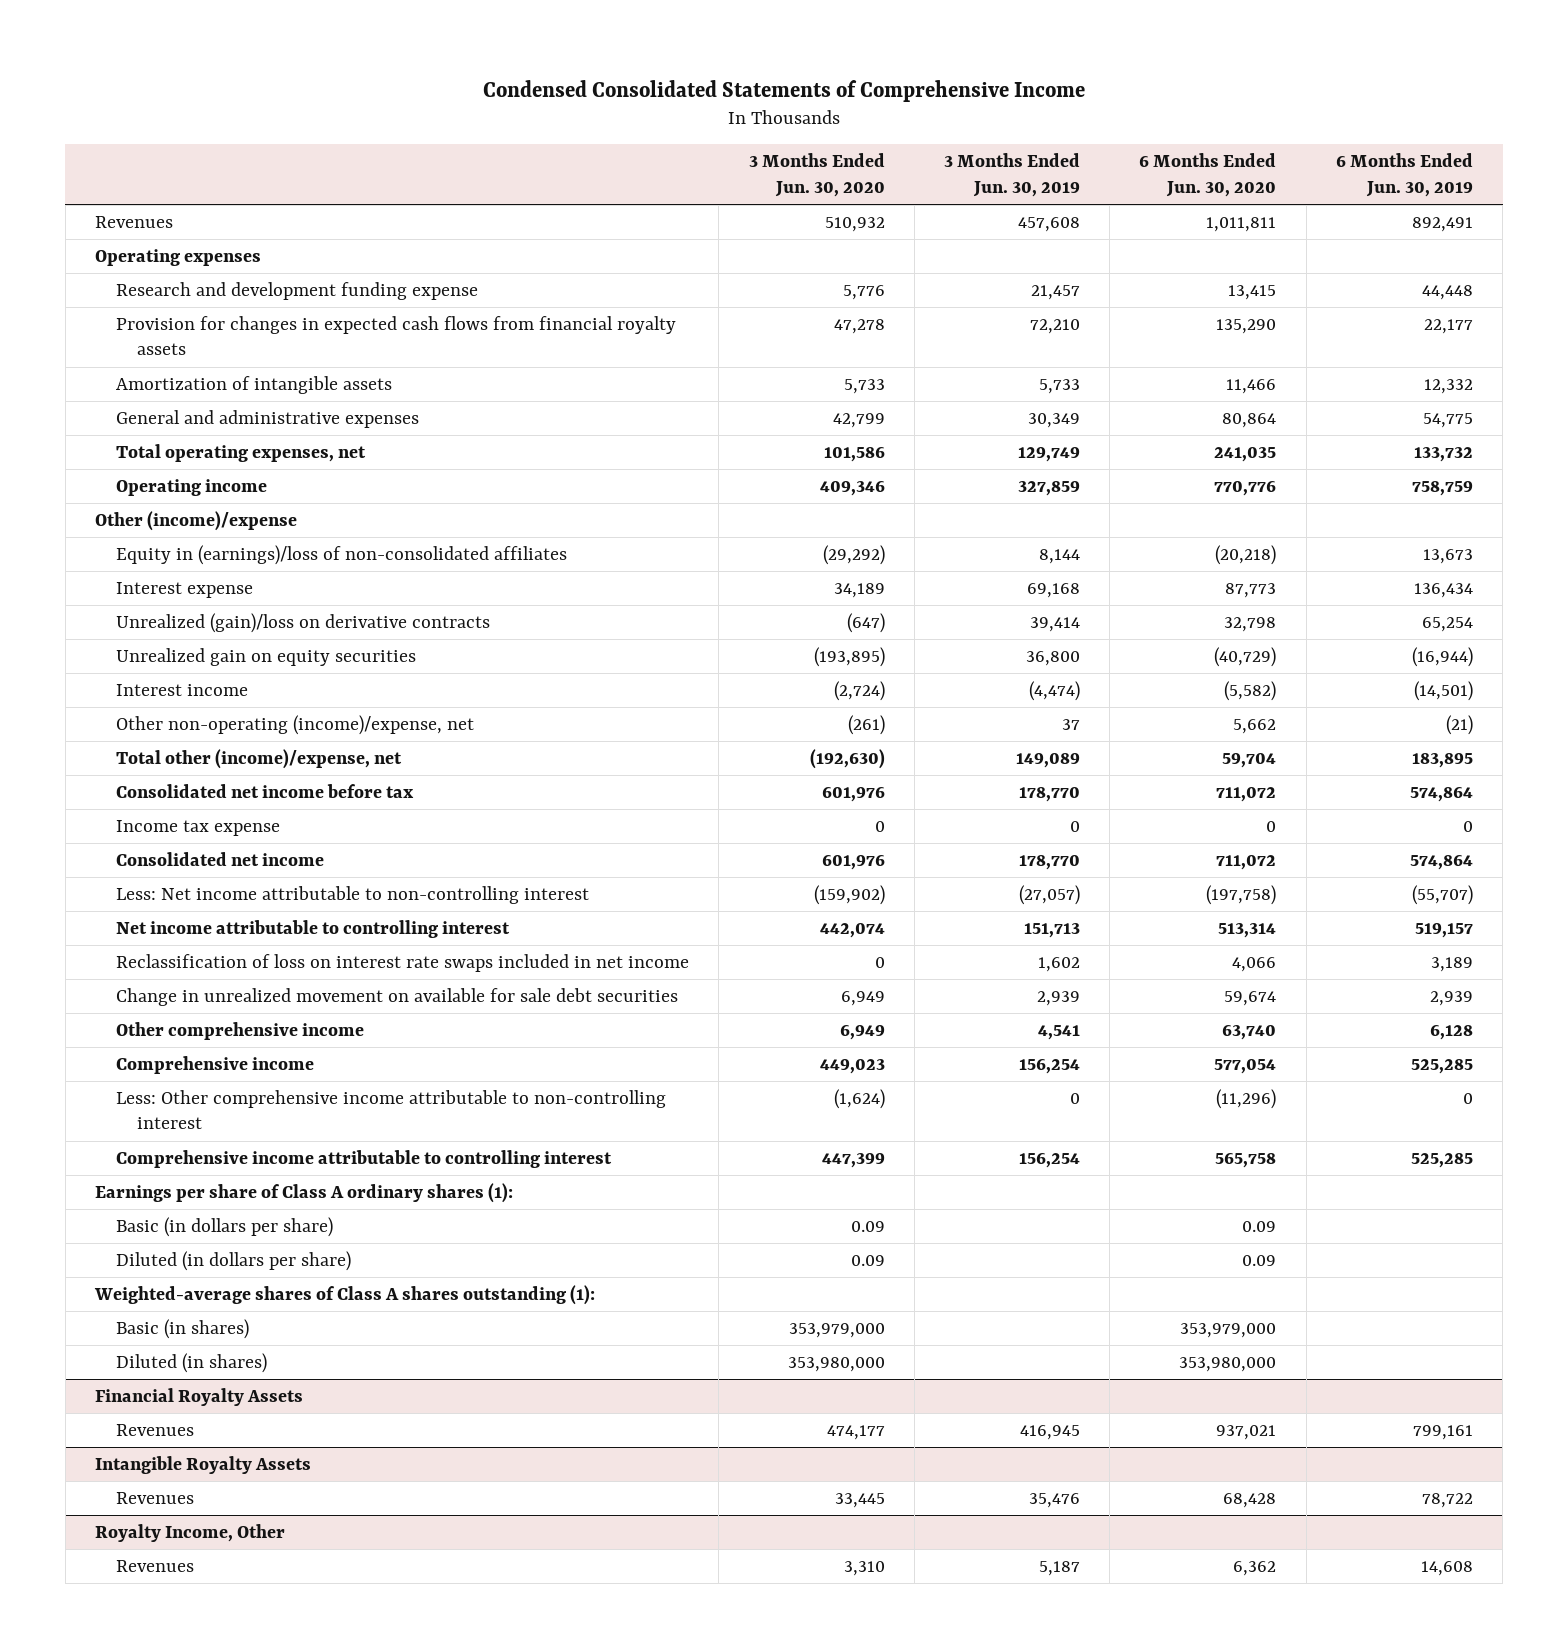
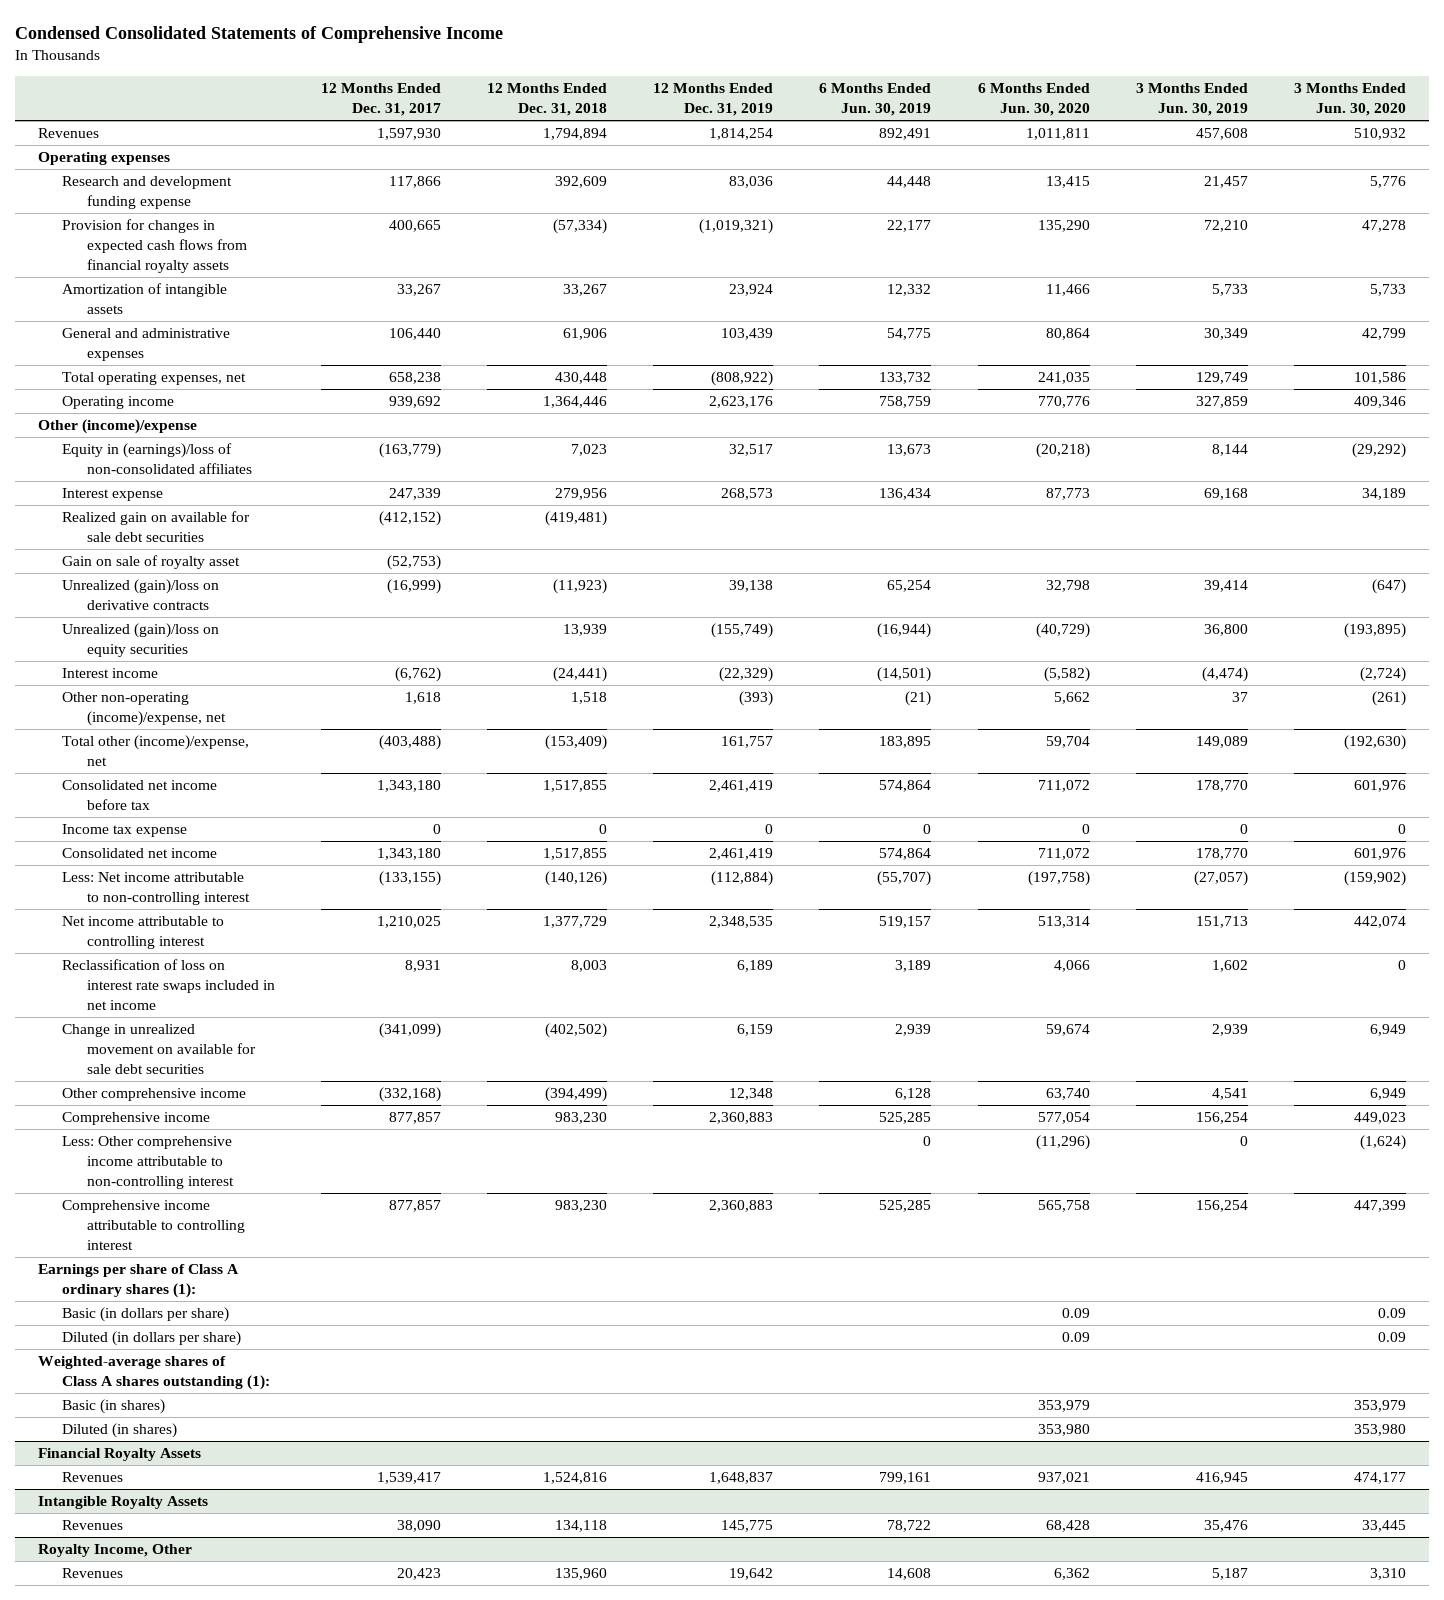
none -> [320,83,441,117] 12 Months Ended Dec. 31, 2017
none -> [487,83,608,117] 12 Months Ended Dec. 31, 2018
none -> [653,83,774,117] 12 Months Ended Dec. 31, 2019
none -> [62,511,251,543] Realized gain on available for sale debt securities
none -> [62,555,241,570] Gain on sale of royalty asset
[116,647,417,666] Unrealized gain on equity securities -> [62,623,220,658] Unrealized (gain)/loss on equity securities
[788,1322,885,1338] 353,979,000 -> [1354,1400,1407,1413] 353,979
[1180,1322,1277,1338] 353,979,000 -> [1037,1400,1090,1413] 353,979
[787,1356,885,1372] 353,980,000 -> [1354,1424,1407,1437] 353,980
[1179,1356,1277,1372] 353,980,000 -> [1037,1424,1090,1437] 353,980

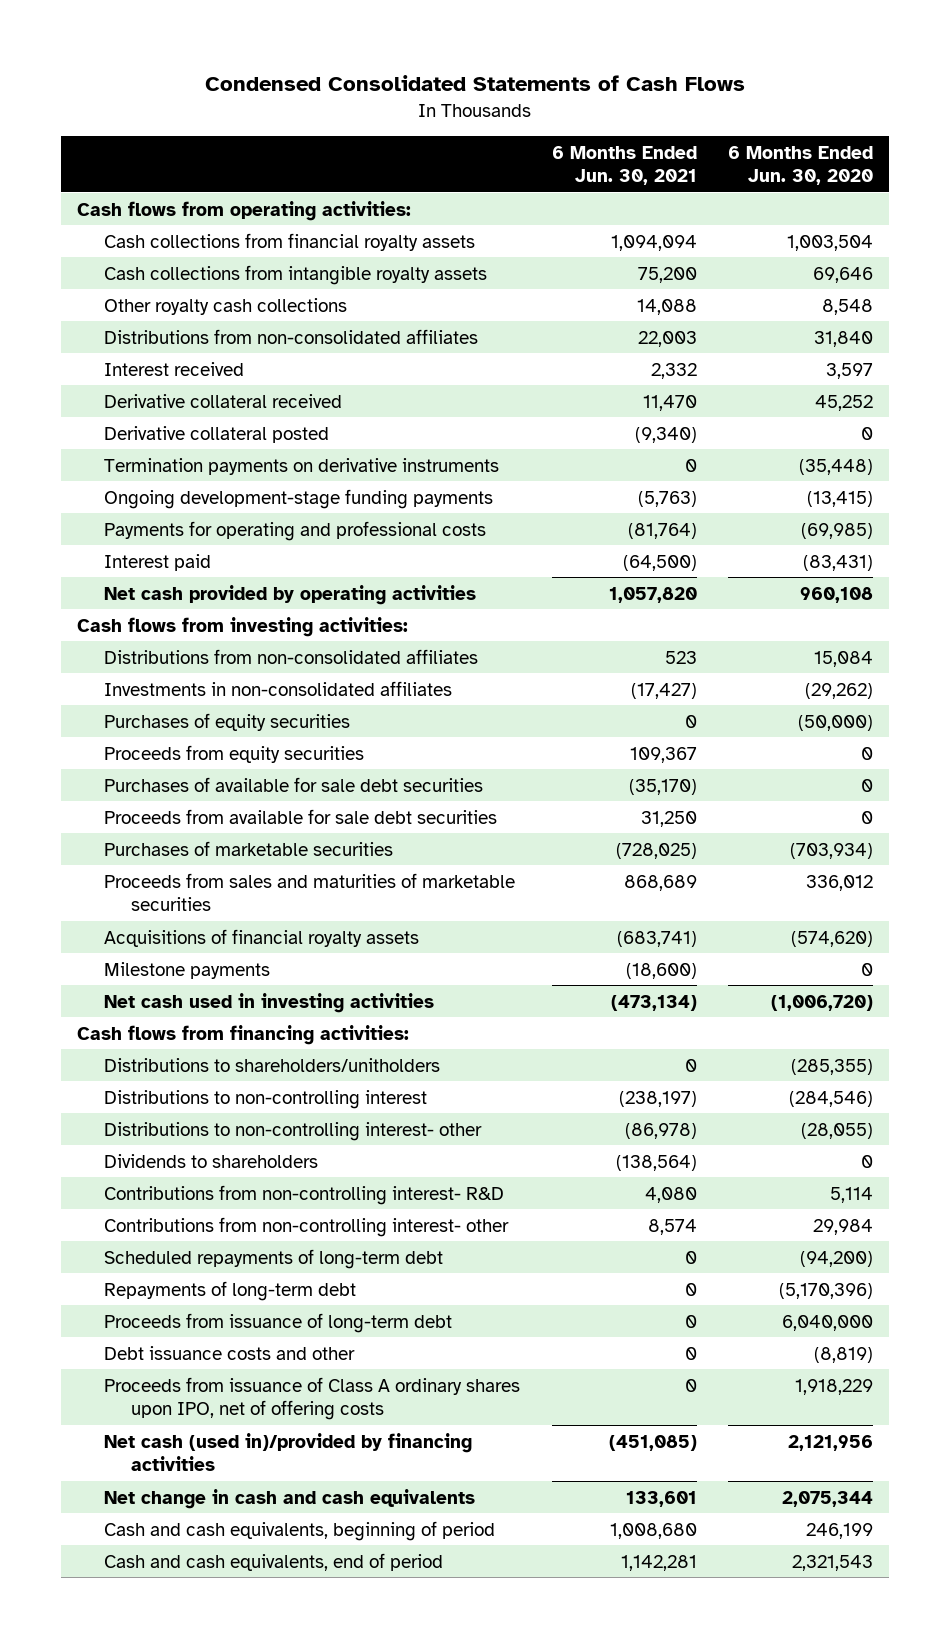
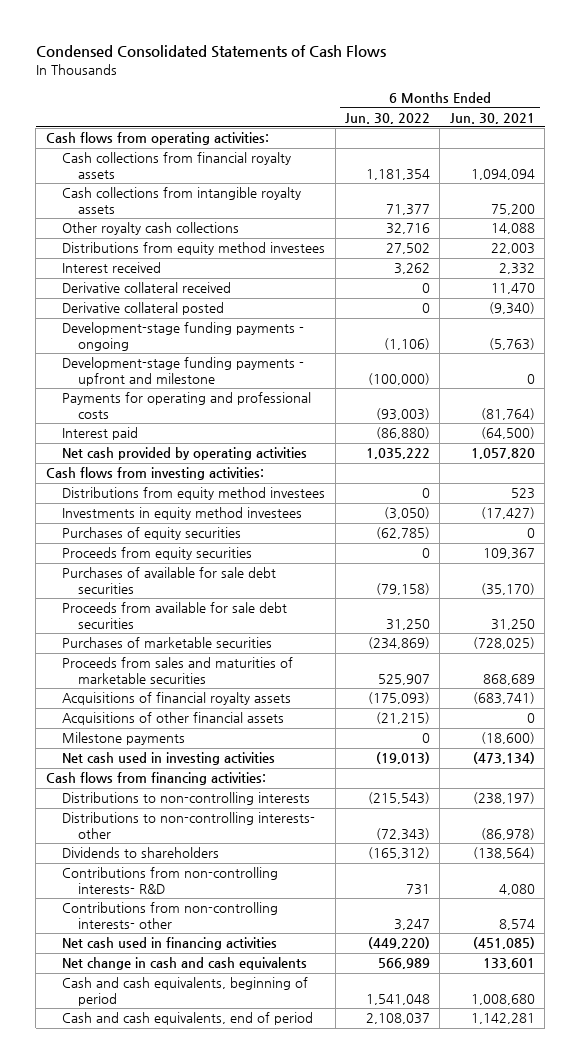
[728,145,874,186] 6 Months Ended Jun. 30, 2020 -> none
none -> [344,112,430,124] Jun. 30, 2022
[104,328,479,344] Distributions from non-consolidated affiliates -> [62,242,326,256] Distributions from equity method investees
[104,457,500,475] Termination payments on derivative instruments -> none
[104,488,494,509] Ongoing development-stage funding payments -> [62,322,305,351] Development-stage funding payments - ongoing
none -> [62,357,305,386] Development-stage funding payments - upfront and milestone
[104,648,479,664] Distributions from non-consolidated affiliates -> [62,487,326,501] Distributions from equity method investees
[104,680,453,696] Investments in non-consolidated affiliates -> [62,507,303,521] Investments in equity method investees
none -> [62,712,285,726] Acquisitions of other financial assets
[104,1057,441,1072] Distributions to shareholders/unitholders -> none
[104,1089,428,1109] Distributions to non-controlling interest -> [62,792,311,806] Distributions to non-controlling interests
[104,1121,483,1141] Distributions to non-controlling interest- other -> [62,812,316,839] Distributions to non-controlling interests- other
[104,1248,444,1269] Scheduled repayments of long-term debt -> none
[104,1280,357,1301] Repayments of long-term debt -> none
[104,1312,453,1333] Proceeds from issuance of long-term debt -> none
[104,1345,356,1360] Debt issuance costs and other -> none
[104,1376,521,1421] Proceeds from issuance of Class A ordinary shares upon IPO, net of offering costs -> none
[104,1184,505,1205] Contributions from non-controlling interest- R&D -> [62,867,279,894] Contributions from non-controlling interests- R&D
[104,1216,510,1237] Contributions from non-controlling interest- other -> [62,902,279,929] Contributions from non-controlling interests- other
[104,1432,473,1472] Net cash (used in)/provided by financing activities -> [62,937,278,951] Net cash used in financing activities

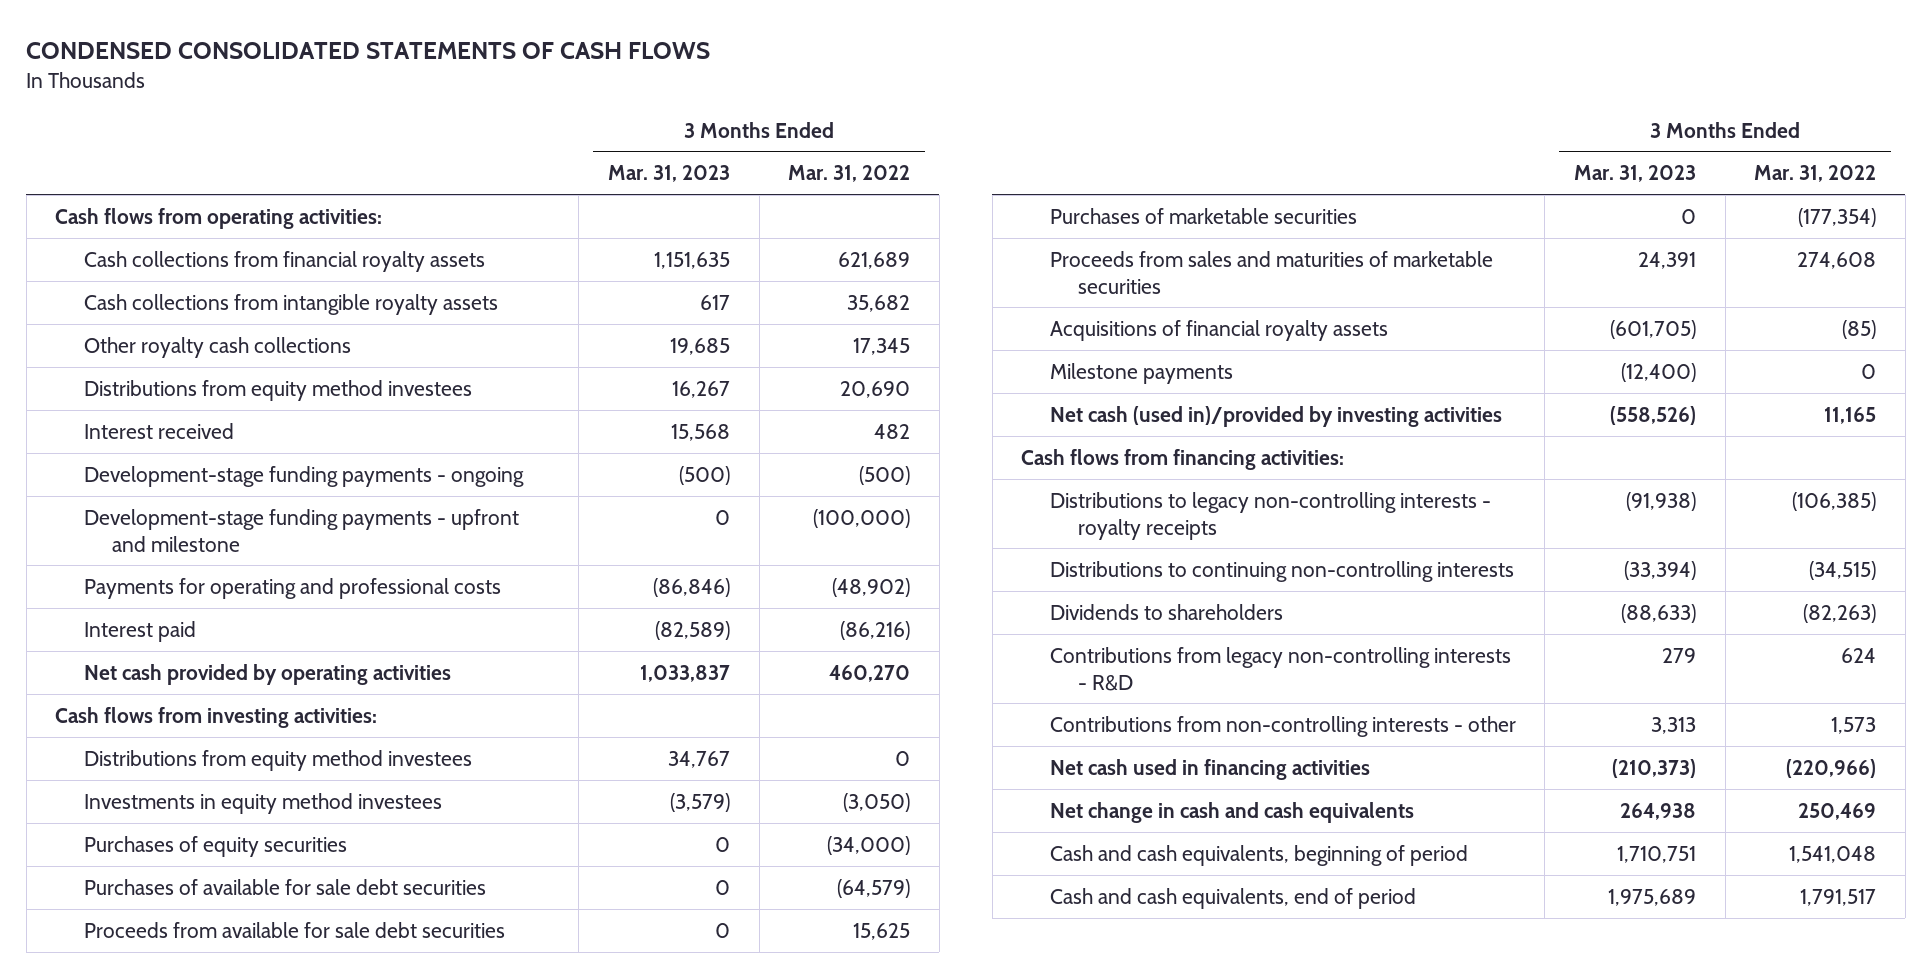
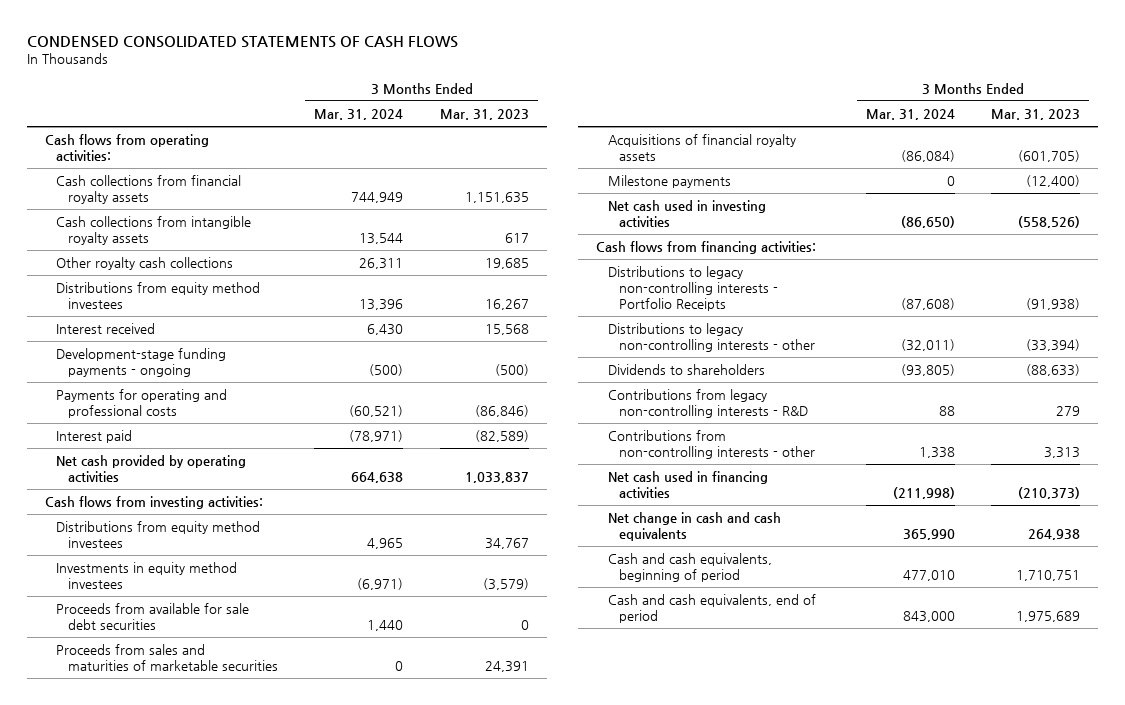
[788,165,911,183] Mar. 31, 2022 -> none
none -> [314,108,404,120] Mar. 31, 2024
[83,508,519,552] Development-stage funding payments - upfront and milestone -> none
[83,835,347,857] Purchases of equity securities -> none
[83,878,486,895] Purchases of available for sale debt securities -> none
[1049,207,1357,224] Purchases of marketable securities -> none
[1049,405,1502,427] Net cash (used in)/provided by investing activities -> [607,199,766,228] Net cash used in investing activities
[1049,491,1491,540] Distributions to legacy non-controlling interests - royalty receipts -> [607,265,779,312] Distributions to legacy non-controlling interests - Portfolio Receipts
[1049,560,1514,582] Distributions to continuing non-controlling interests -> [607,322,816,353] Distributions to legacy non-controlling interests - other

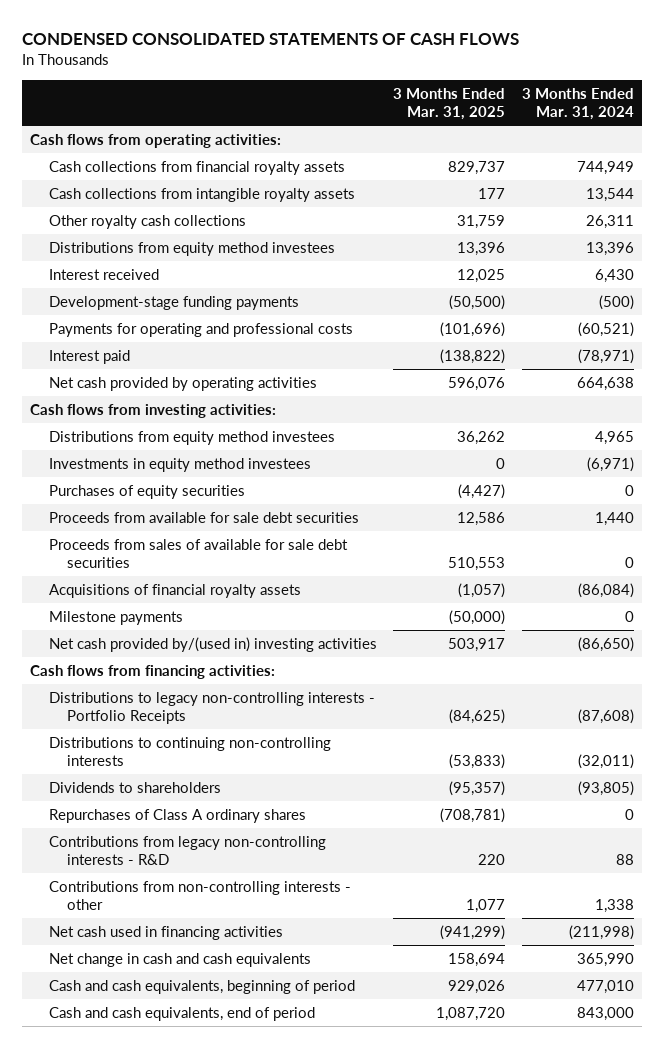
[439,108,529,120] Mar. 31, 2023 -> none
none -> [393,88,506,121] 3 Months Ended Mar. 31, 2025
[56,347,227,378] Development-stage funding payments - ongoing -> [48,295,299,310] Development-stage funding payments
none -> [48,484,245,499] Purchases of equity securities
[56,643,278,672] Proceeds from sales and maturities of marketable securities -> none
none -> [48,538,348,568] Proceeds from sales of available for sale debt securities
[607,199,766,228] Net cash used in investing activities -> [48,636,377,652] Net cash provided by/(used in) investing activities
[607,322,816,353] Distributions to legacy non-controlling interests - other -> [48,736,331,766] Distributions to continuing non-controlling interests
none -> [48,808,306,823] Repurchases of Class A ordinary shares

